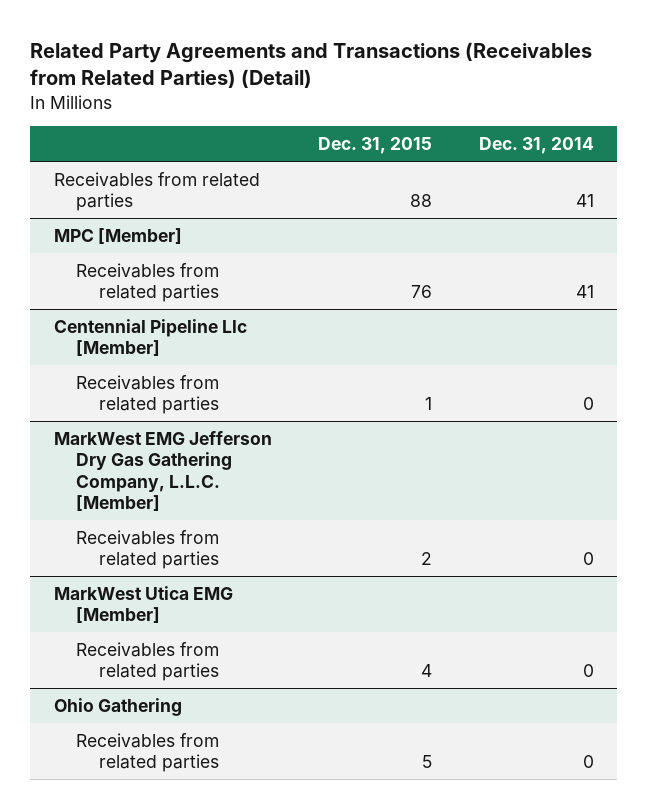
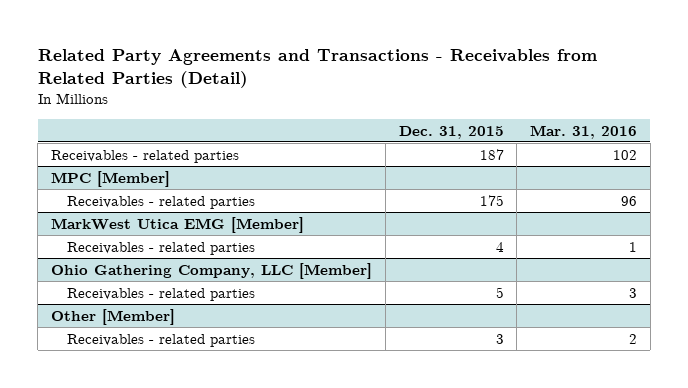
[30,41,593,89] Related Party Agreements and Transactions (Receivables from Related Parties) (Detail) -> [37,48,597,89] Related Party Agreements and Transactions - Receivables from Related Parties (Detail)
[478,137,594,155] Dec. 31, 2014 -> none
none -> [530,124,638,139] Mar. 31, 2016
[53,171,260,212] Receivables from related parties -> [51,149,240,163] Receivables - related parties
[410,194,433,208] 88 -> [479,148,504,160] 187
[53,318,247,357] Centennial Pipeline Llc [Member] -> none
[76,374,220,415] Receivables from related parties -> none
[53,430,272,511] MarkWest EMG Jefferson Dry Gas Gathering Company, L.L.C. [Member] -> none
[76,529,220,570] Receivables from related parties -> none
[76,262,220,303] Receivables from related parties -> [66,195,255,209] Receivables - related parties
[411,285,433,299] 76 -> [479,194,504,206] 175
[76,641,220,682] Receivables from related parties -> [66,241,255,255] Receivables - related parties
[53,697,182,716] Ohio Gathering -> [51,262,373,279] Ohio Gathering Company, LLC [Member]
[76,732,220,773] Receivables from related parties -> [66,287,255,301] Receivables - related parties
none -> [51,308,176,325] Other [Member]
none -> [66,333,255,347] Receivables - related parties

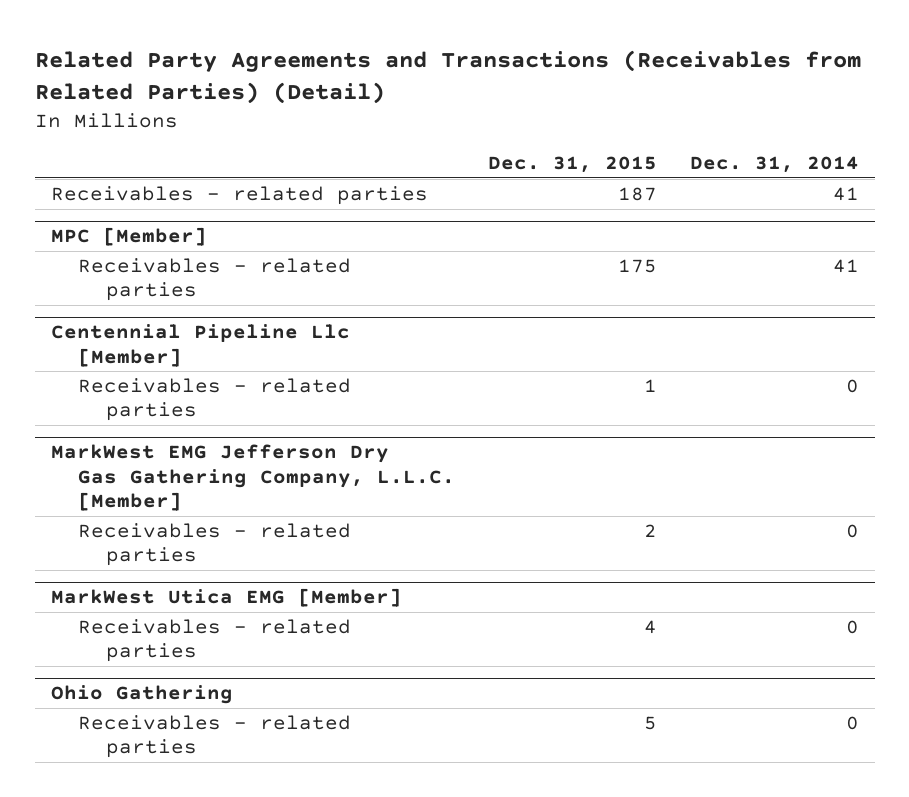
[37,48,597,89] Related Party Agreements and Transactions - Receivables from Related Parties (Detail) -> [34,49,861,105] Related Party Agreements and Transactions (Receivables from Related Parties) (Detail)
[530,124,638,139] Mar. 31, 2016 -> none
none -> [689,156,859,174] Dec. 31, 2014
none -> [50,324,350,367] Centennial Pipeline Llc [Member]
none -> [78,378,352,422] Receivables - related parties
none -> [50,444,456,512] MarkWest EMG Jefferson Dry Gas Gathering Company, L.L.C. [Member]
none -> [78,523,352,567] Receivables - related parties
[51,262,373,279] Ohio Gathering Company, LLC [Member] -> [50,685,233,705] Ohio Gathering
[51,308,176,325] Other [Member] -> none
[66,333,255,347] Receivables - related parties -> none

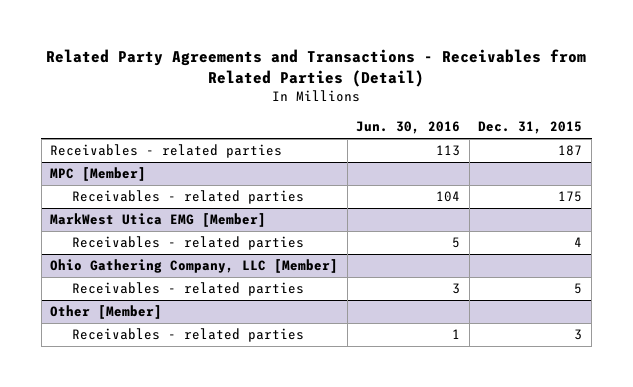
[34,49,861,105] Related Party Agreements and Transactions (Receivables from Related Parties) (Detail) -> [46,49,587,88] Related Party Agreements and Transactions - Receivables from Related Parties (Detail)
[689,156,859,174] Dec. 31, 2014 -> none
none -> [356,121,461,135] Jun. 30, 2016
[50,324,350,367] Centennial Pipeline Llc [Member] -> none
[78,378,352,422] Receivables - related parties -> none
[50,444,456,512] MarkWest EMG Jefferson Dry Gas Gathering Company, L.L.C. [Member] -> none
[78,523,352,567] Receivables - related parties -> none
[50,685,233,705] Ohio Gathering -> [50,259,339,274] Ohio Gathering Company, LLC [Member]
none -> [50,305,163,320] Other [Member]
none -> [71,328,304,343] Receivables - related parties

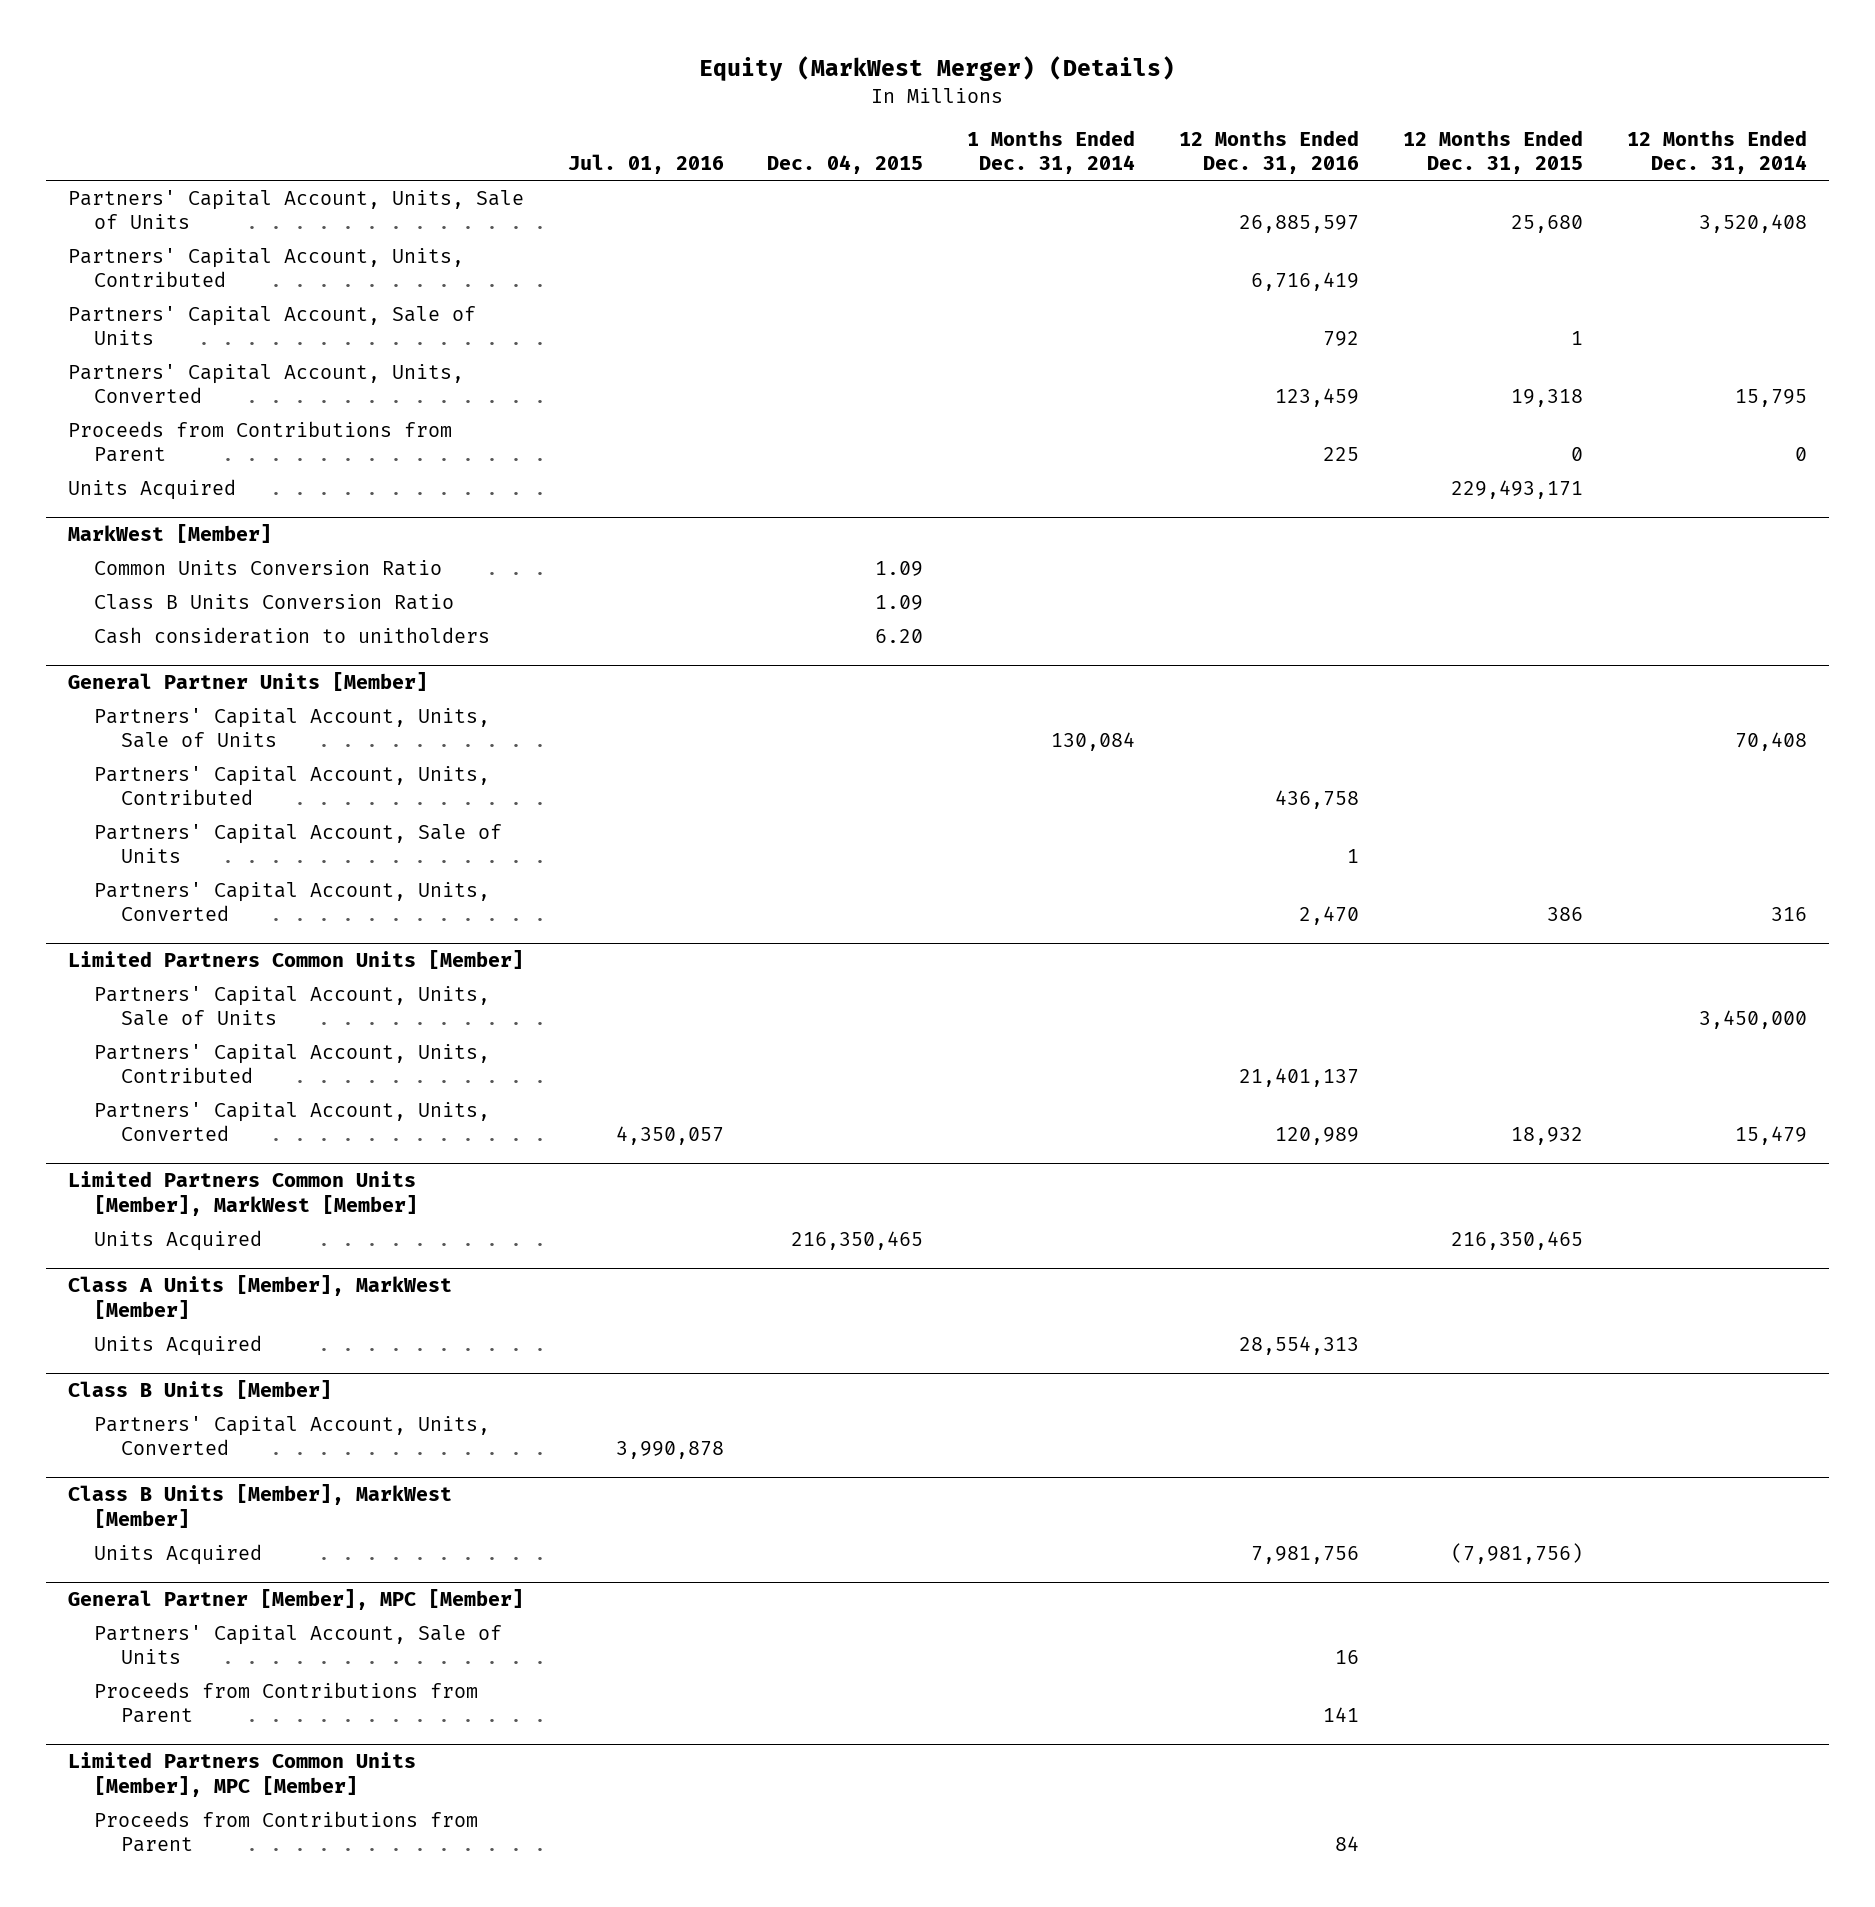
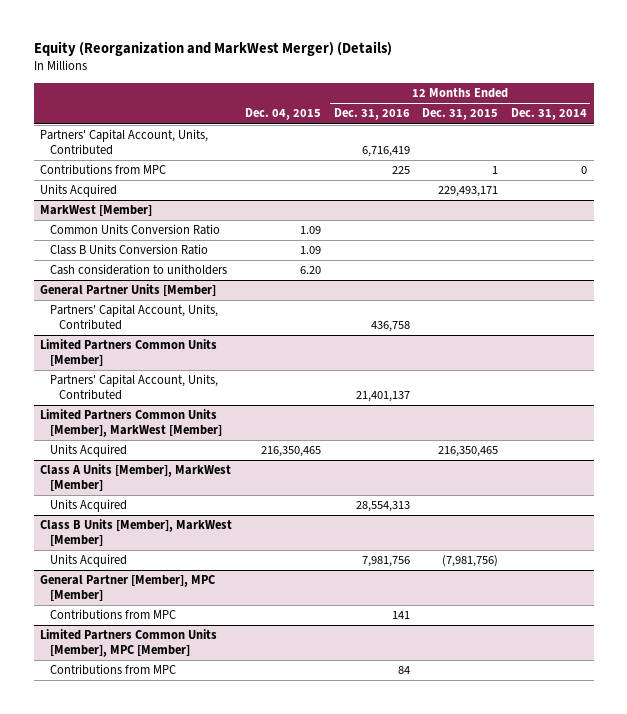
[699,56,1176,82] Equity (MarkWest Merger) (Details) -> [33,41,392,57] Equity (Reorganization and MarkWest Merger) (Details)
[567,154,724,175] Jul. 01, 2016 -> none
[967,129,1136,175] 1 Months Ended Dec. 31, 2014 -> none
[67,189,524,230] Partners' Capital Account, Units, Sale of Units -> none
[67,305,476,346] Partners' Capital Account, Sale of Units -> none
[67,363,464,404] Partners' Capital Account, Units, Converted -> none
[67,420,452,463] Proceeds from Contributions from Parent -> [40,164,167,176] Contributions from MPC
[1571,447,1584,462] 0 -> [492,166,499,175] 1
[94,707,491,749] Partners' Capital Account, Units, Sale of Units -> none
[94,823,503,864] Partners' Capital Account, Sale of Units -> none
[94,881,491,922] Partners' Capital Account, Units, Converted -> none
[94,985,491,1027] Partners' Capital Account, Units, Sale of Units -> none
[94,1101,491,1142] Partners' Capital Account, Units, Converted -> none
[67,1380,332,1400] Class B Units [Member] -> none
[94,1415,491,1456] Partners' Capital Account, Units, Converted -> none
[94,1624,503,1665] Partners' Capital Account, Sale of Units -> none
[94,1681,479,1724] Proceeds from Contributions from Parent -> [49,609,176,621] Contributions from MPC
[94,1810,479,1853] Proceeds from Contributions from Parent -> [49,664,176,676] Contributions from MPC

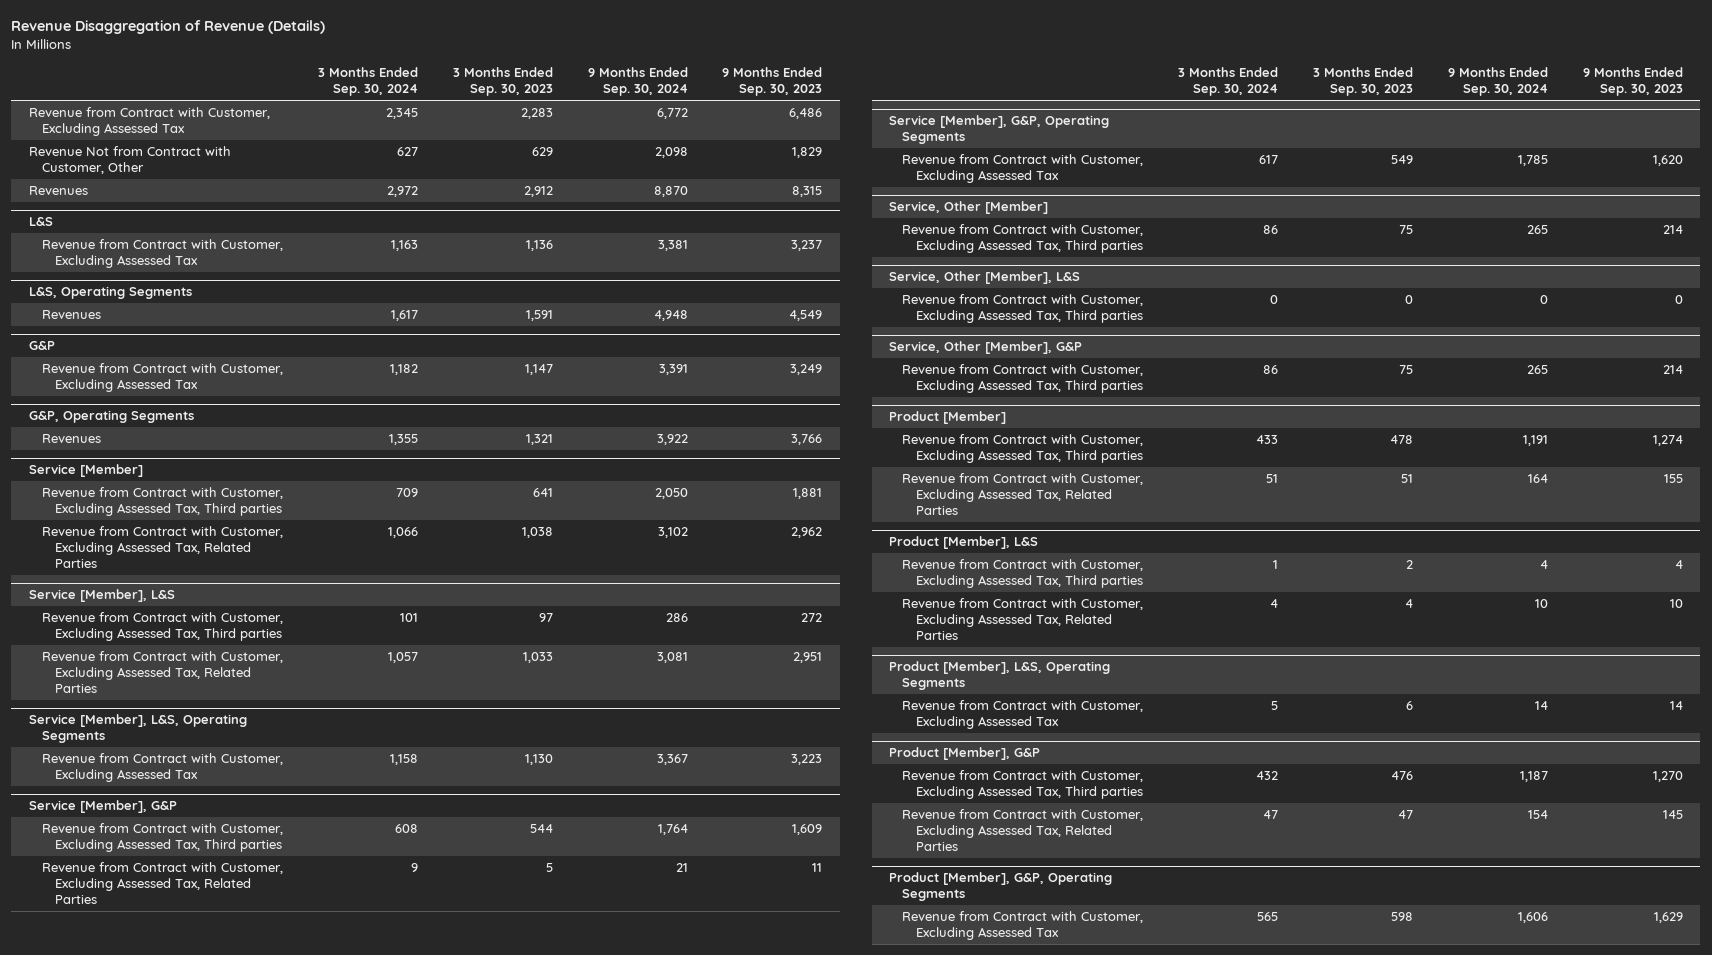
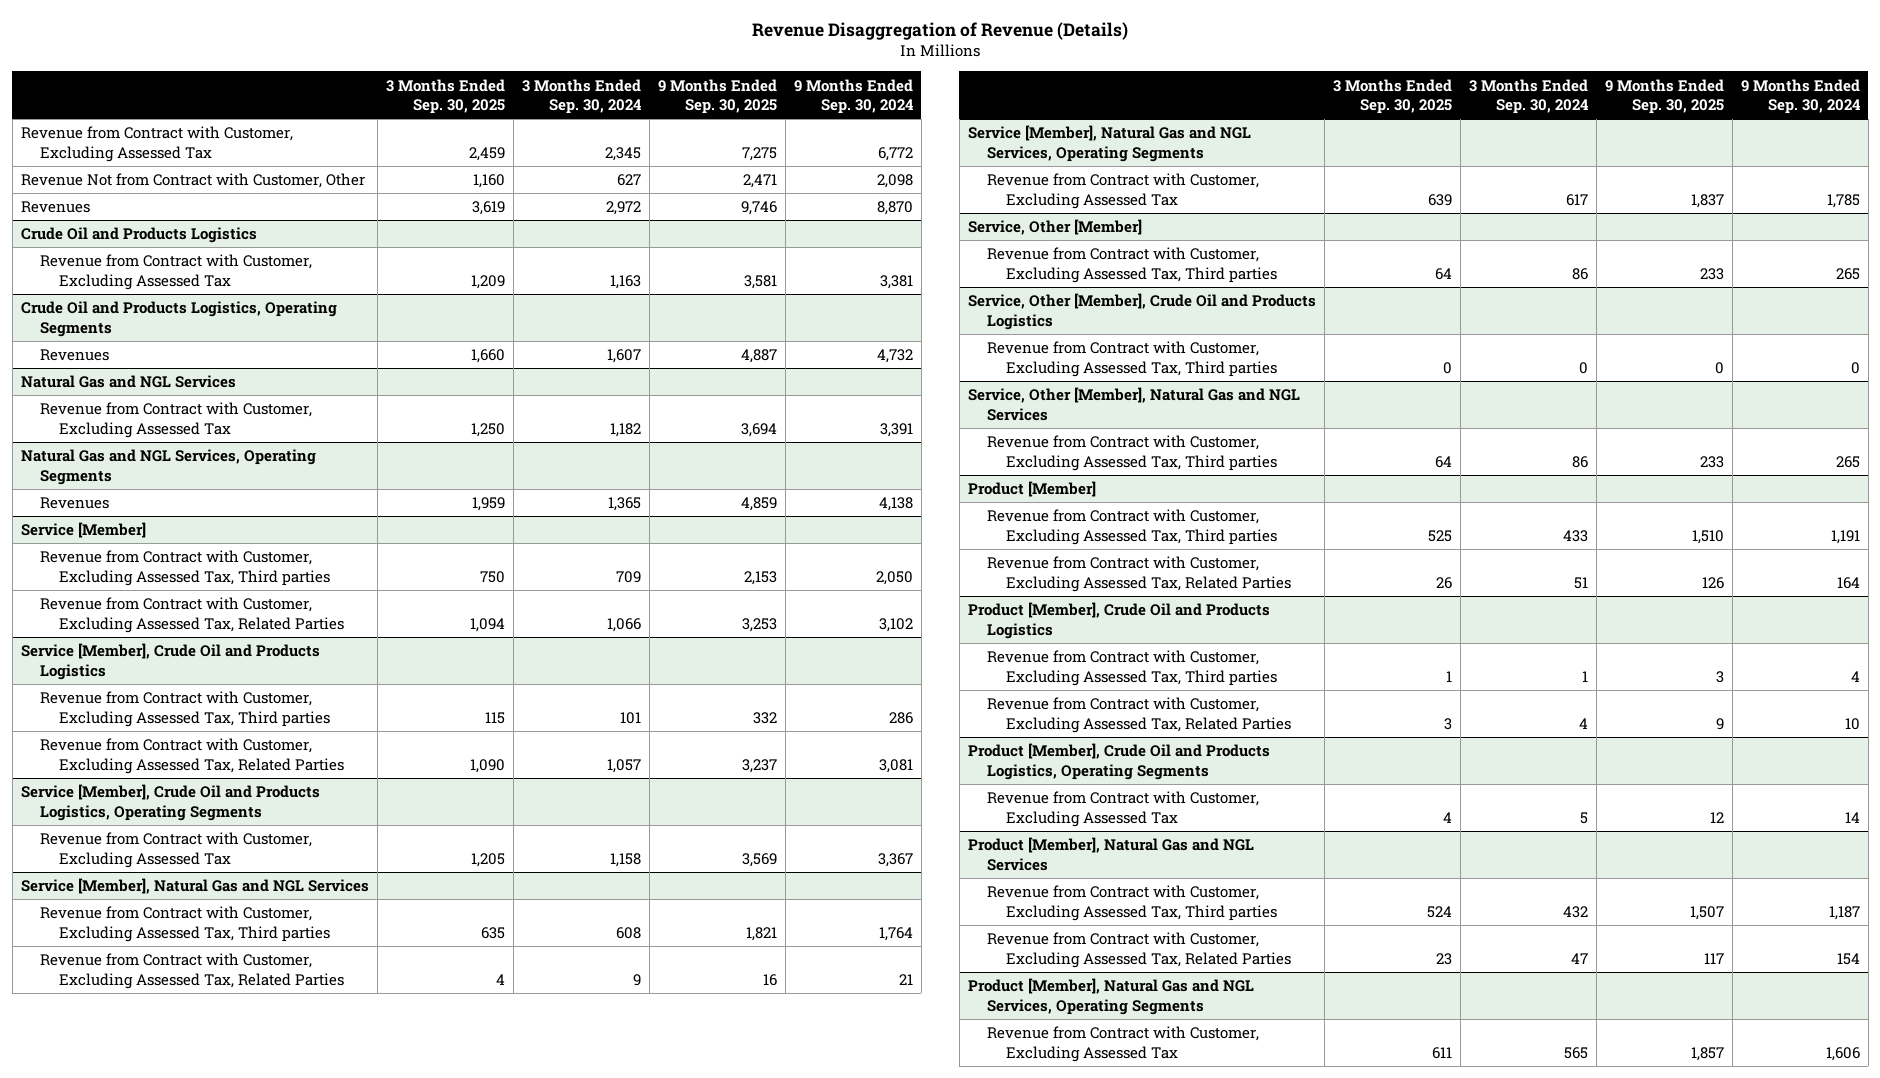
[452,67,553,97] 3 Months Ended Sep. 30, 2023 -> none
[722,67,823,97] 9 Months Ended Sep. 30, 2023 -> none
none -> [385,78,505,115] 3 Months Ended Sep. 30, 2025
none -> [657,78,777,115] 9 Months Ended Sep. 30, 2025
[28,216,53,226] L&S -> none
none -> [20,227,257,244] Crude Oil and Products Logistics
[28,285,192,299] L&S, Operating Segments -> none
[28,340,55,350] G&P -> none
none -> [20,301,337,337] Crude Oil and Products Logistics, Operating Segments
[390,309,418,321] 1,617 -> [606,349,641,364] 1,607
[653,309,688,321] 4,948 -> [876,349,913,364] 4,732
none -> [20,375,236,389] Natural Gas and NGL Services
[28,409,194,423] G&P, Operating Segments -> none
none -> [20,449,316,485] Natural Gas and NGL Services, Operating Segments
[388,433,418,445] 1,355 -> [607,497,641,512] 1,365
[656,433,688,445] 3,922 -> [878,497,913,512] 4,138
[28,588,175,602] Service [Member], L&S -> none
none -> [20,643,320,680] Service [Member], Crude Oil and Products Logistics
[28,713,247,743] Service [Member], L&S, Operating Segments -> none
none -> [20,784,320,821] Service [Member], Crude Oil and Products Logistics, Operating Segments
[28,799,177,813] Service [Member], G&P -> none
none -> [20,878,369,895] Service [Member], Natural Gas and NGL Services
[889,114,1110,144] Service [Member], G&P, Operating Segments -> none
none -> [967,125,1251,162] Service [Member], Natural Gas and NGL Services, Operating Segments
[889,270,1081,284] Service, Other [Member], L&S -> none
none -> [967,293,1316,330] Service, Other [Member], Crude Oil and Products Logistics
[889,340,1083,354] Service, Other [Member], G&P -> none
none -> [967,387,1300,421] Service, Other [Member], Natural Gas and NGL Services
[889,535,1039,549] Product [Member], L&S -> none
none -> [967,602,1270,639] Product [Member], Crude Oil and Products Logistics
[889,660,1111,690] Product [Member], L&S, Operating Segments -> none
none -> [967,743,1270,780] Product [Member], Crude Oil and Products Logistics, Operating Segments
[889,746,1041,760] Product [Member], G&P -> none
none -> [967,837,1254,871] Product [Member], Natural Gas and NGL Services
[889,871,1113,901] Product [Member], G&P, Operating Segments -> none
none -> [967,978,1254,1015] Product [Member], Natural Gas and NGL Services, Operating Segments

